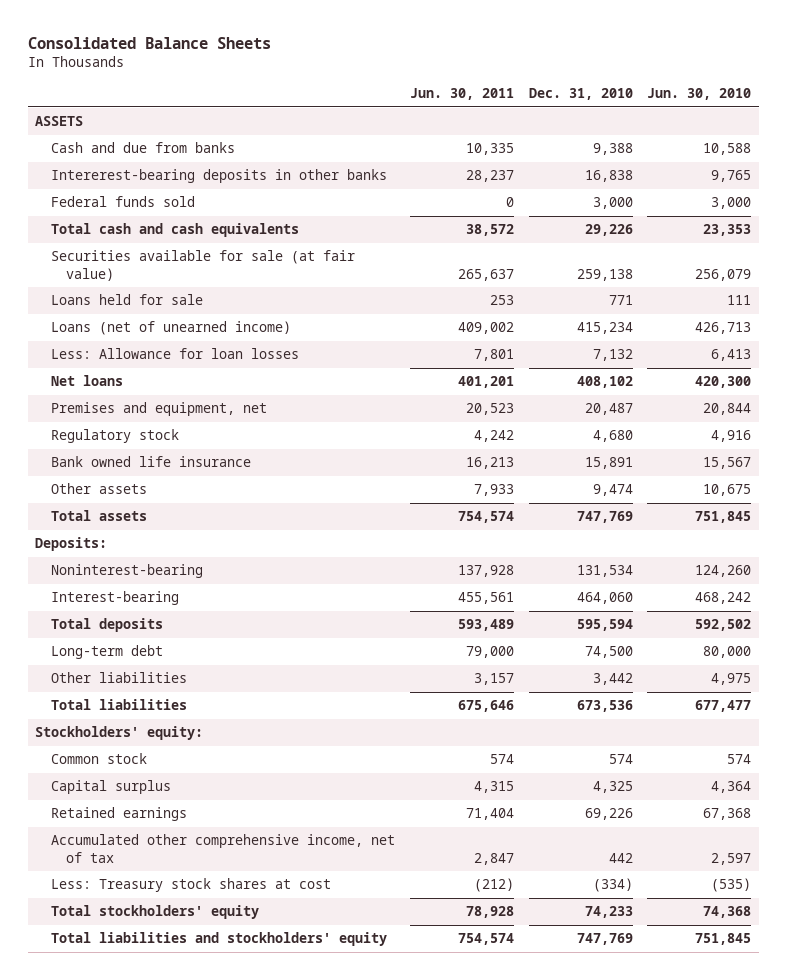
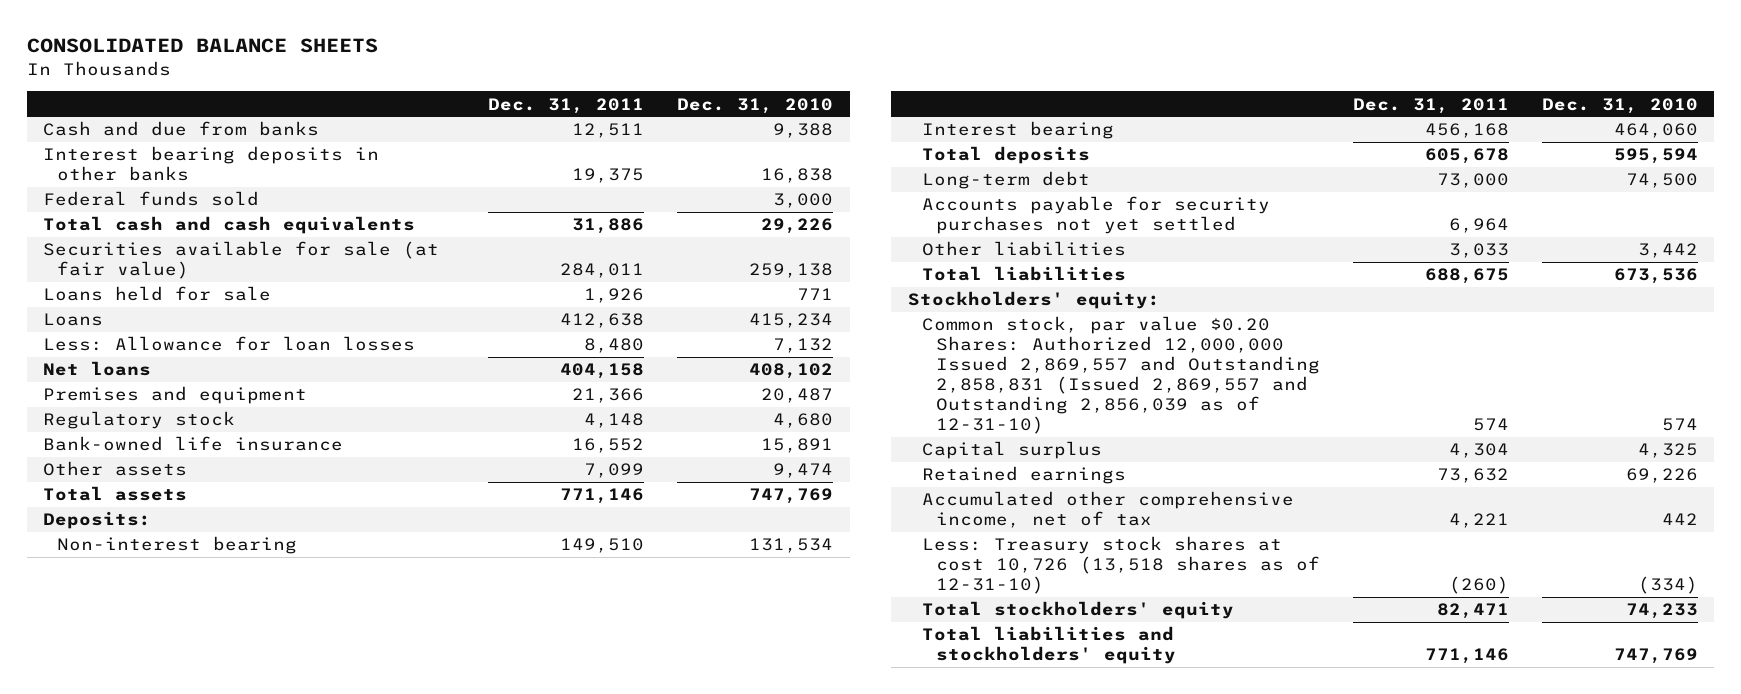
[27,36,271,49] Consolidated Balance Sheets -> [26,38,378,54] CONSOLIDATED BALANCE SHEETS
[409,88,514,101] Jun. 30, 2011 -> none
[647,88,752,101] Jun. 30, 2010 -> none
none -> [488,97,645,114] Dec. 31, 2011
[35,116,84,127] ASSETS -> none
[50,169,387,184] Intererest-bearing deposits in other banks -> [43,146,380,182] Interest bearing deposits in other banks
[50,321,291,336] Loans (net of unearned income) -> [43,313,104,327] Loans
[50,402,267,417] Premises and equipment, net -> [43,386,308,405] Premises and equipment
[50,456,251,468] Bank owned life insurance -> [43,436,344,452] Bank-owned life insurance
[50,564,203,579] Noninterest-bearing -> [57,536,298,555] Non-interest bearing
[50,591,179,606] Interest-bearing -> [921,121,1114,140] Interest bearing
none -> [921,196,1270,235] Accounts payable for security purchases not yet settled
[50,753,147,765] Common stock -> [921,316,1320,434] Common stock, par value $0.20 Shares: Authorized 12,000,000 Issued 2,869,557 and Outstanding 2,858,831 (Issued 2,869,557 and Outstanding 2,856,039 as of 12-31-10)
[50,878,331,893] Less: Treasury stock shares at cost -> [921,536,1320,595] Less: Treasury stock shares at cost 10,726 (13,518 shares as of 12-31-10)

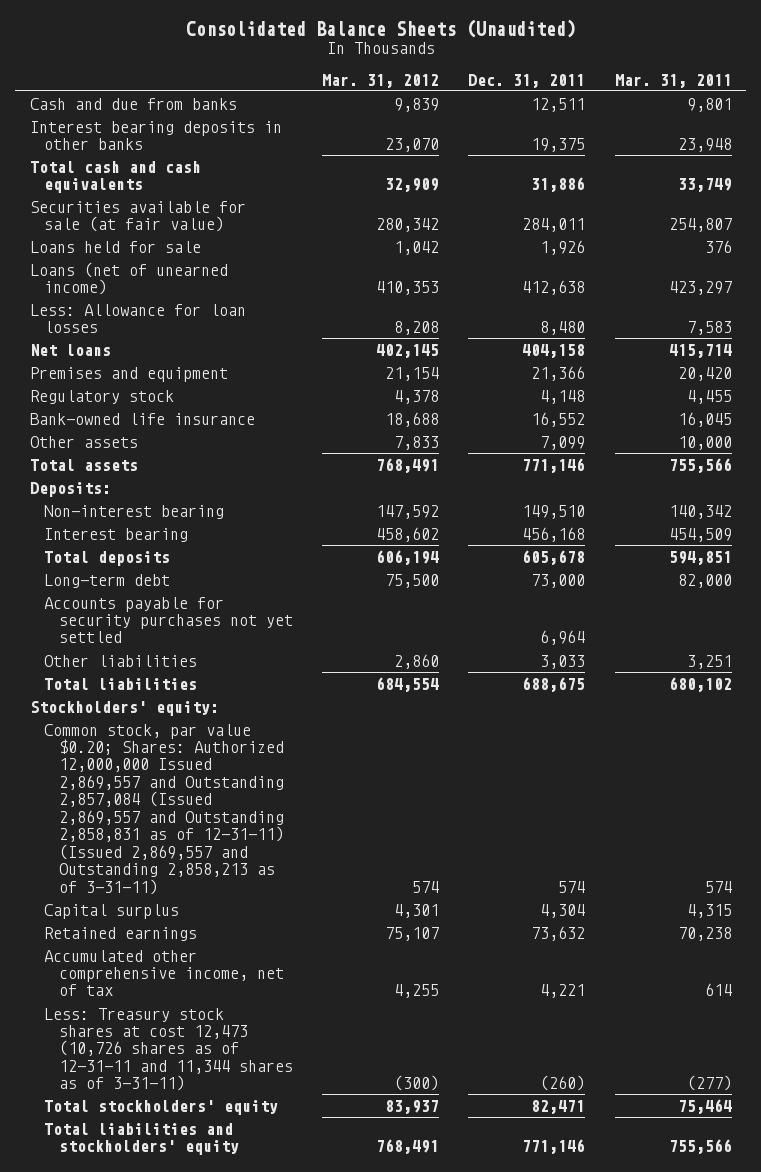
[26,38,378,54] CONSOLIDATED BALANCE SHEETS -> [185,19,576,39] Consolidated Balance Sheets (Unaudited)
[677,97,834,114] Dec. 31, 2010 -> none
none -> [321,73,439,88] Mar. 31, 2012
none -> [614,73,732,88] Mar. 31, 2011
[43,191,260,207] Federal funds sold -> none
[43,313,104,327] Loans -> [29,261,228,296] Loans (net of unearned income)
[921,316,1320,434] Common stock, par value $0.20 Shares: Authorized 12,000,000 Issued 2,869,557 and Outstanding 2,858,831 (Issued 2,869,557 and Outstanding 2,856,039 as of 12-31-10) -> [44,723,284,895] Common stock, par value $0.20; Shares: Authorized 12,000,000 Issued 2,869,557 and Outstanding 2,857,084 (Issued 2,869,557 and Outstanding 2,858,831 as of 12-31-11) (Issued 2,869,557 and Outstanding 2,858,213 as of 3-31-11)
[921,536,1320,595] Less: Treasury stock shares at cost 10,726 (13,518 shares as of 12-31-10) -> [44,1007,293,1092] Less: Treasury stock shares at cost 12,473 (10,726 shares as of 12-31-11 and 11,344 shares as of 3-31-11)

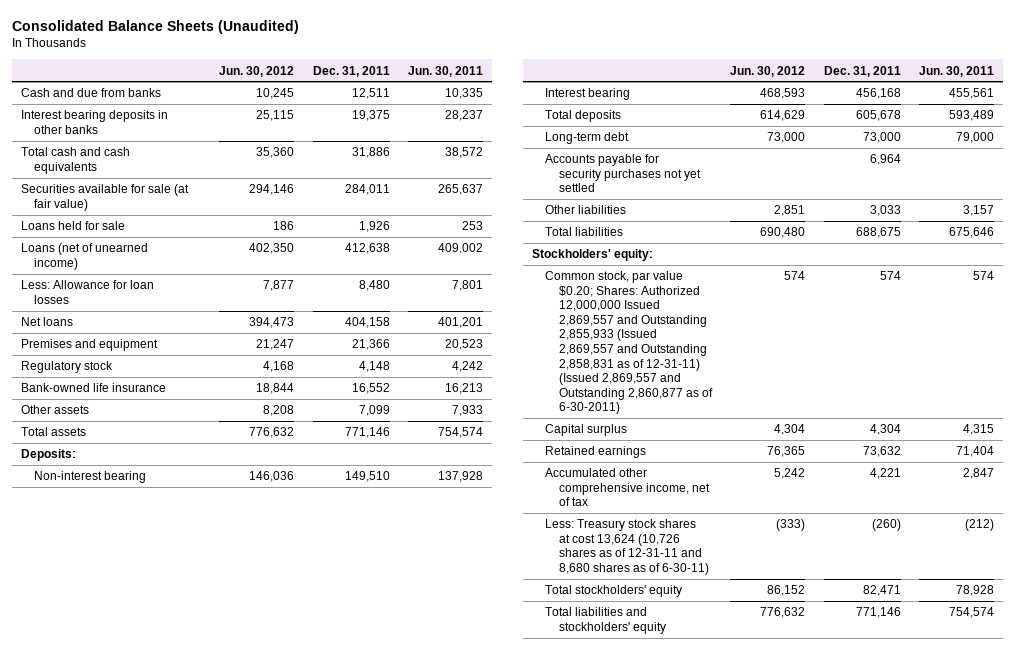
[321,73,439,88] Mar. 31, 2012 -> none
[614,73,732,88] Mar. 31, 2011 -> none
none -> [219,65,295,77] Jun. 30, 2012
none -> [407,65,483,77] Jun. 30, 2011
[44,723,284,895] Common stock, par value $0.20; Shares: Authorized 12,000,000 Issued 2,869,557 and Outstanding 2,857,084 (Issued 2,869,557 and Outstanding 2,858,831 as of 12-31-11) (Issued 2,869,557 and Outstanding 2,858,213 as of 3-31-11) -> [545,271,713,415] Common stock, par value $0.20; Shares: Authorized 12,000,000 Issued 2,869,557 and Outstanding 2,855,933 (Issued 2,869,557 and Outstanding 2,858,831 as of 12-31-11) (Issued 2,869,557 and Outstanding 2,860,877 as of 6-30-2011)
[44,1007,293,1092] Less: Treasury stock shares at cost 12,473 (10,726 shares as of 12-31-11 and 11,344 shares as of 3-31-11) -> [545,519,709,575] Less: Treasury stock shares at cost 13,624 (10,726 shares as of 12-31-11 and 8,680 shares as of 6-30-11)

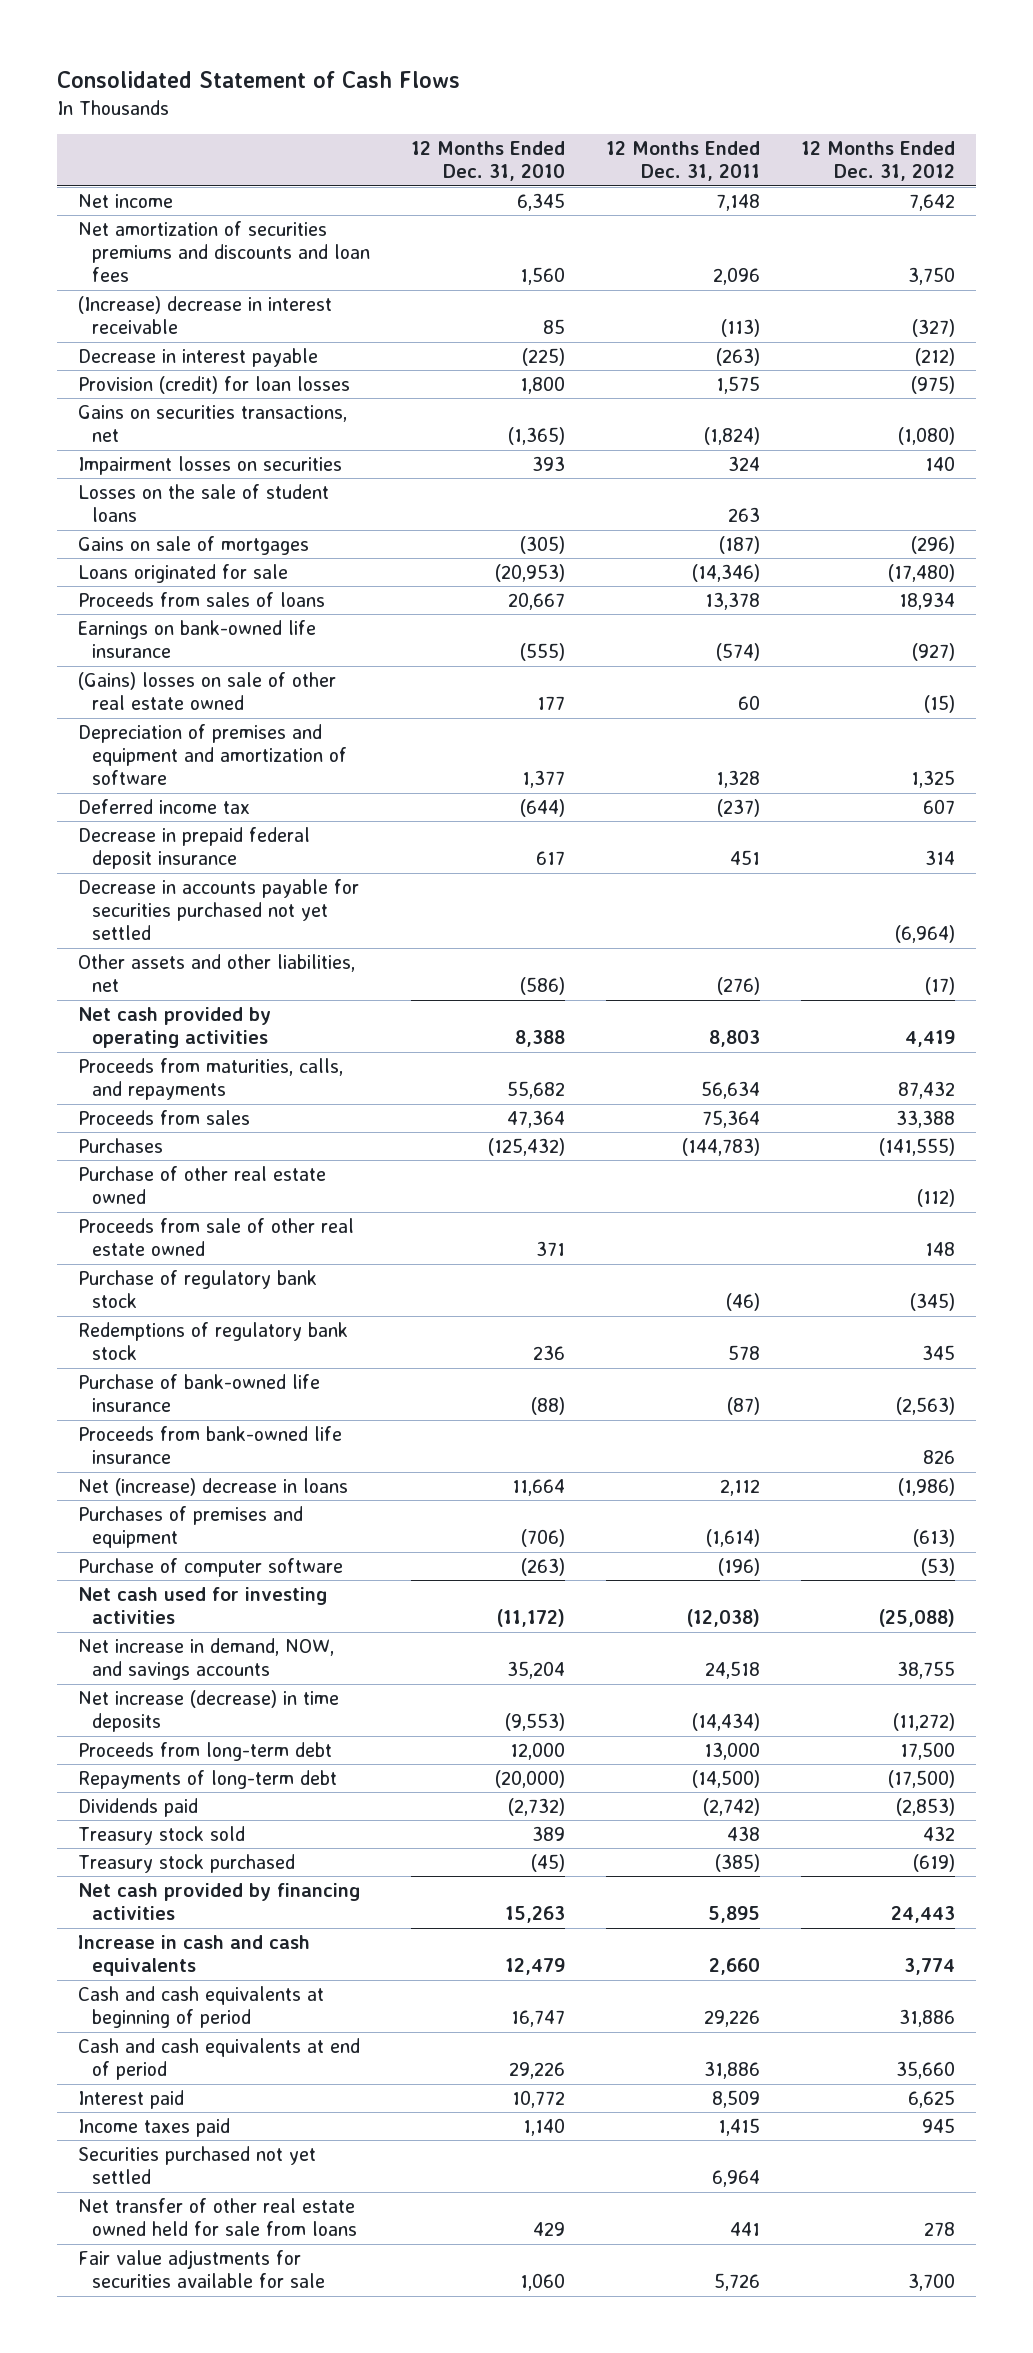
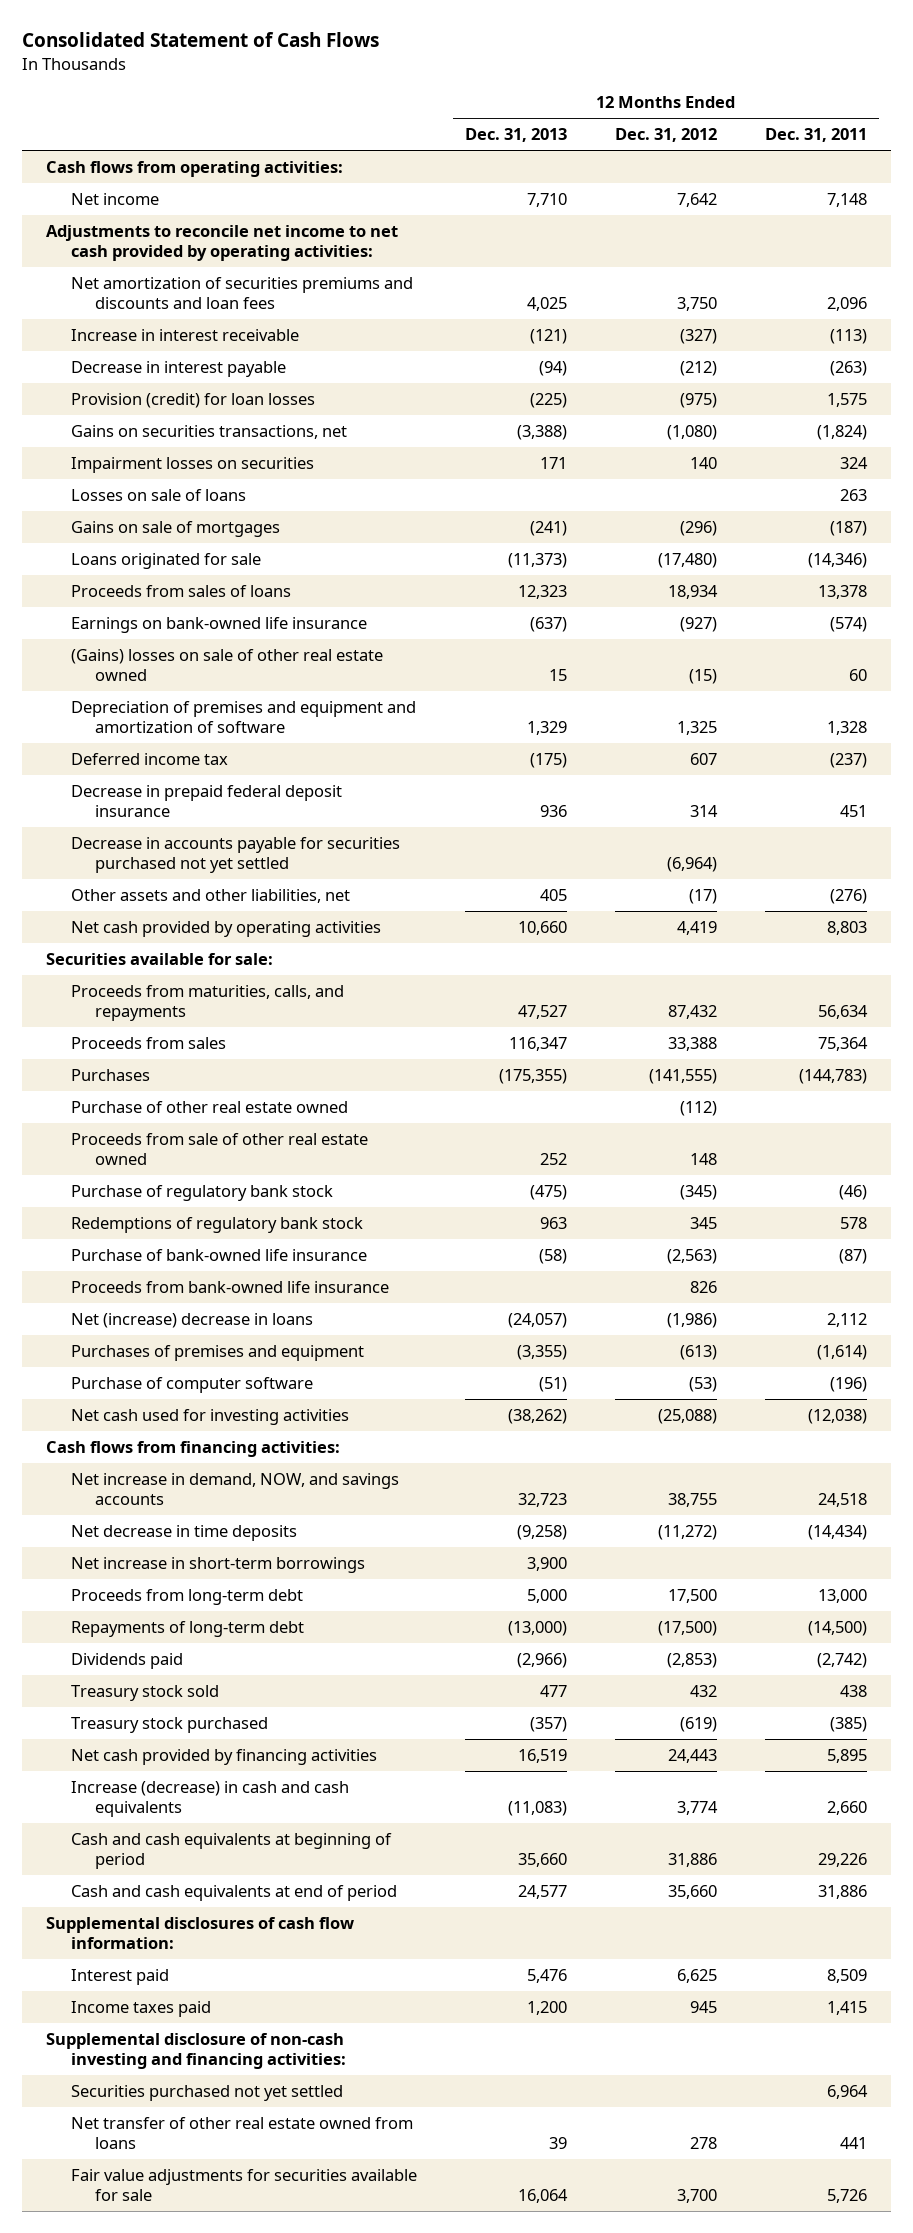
[410,141,565,182] 12 Months Ended Dec. 31, 2010 -> none
none -> [464,128,567,143] Dec. 31, 2013
none -> [45,160,343,177] Cash flows from operating activities:
none -> [45,224,398,262] Adjustments to reconcile net income to net cash provided by operating activities:
[77,295,332,335] (Increase) decrease in interest receivable -> [70,328,299,341] Increase in interest receivable
[77,483,329,523] Losses on the sale of student loans -> [70,488,246,501] Losses on sale of loans
none -> [45,952,273,965] Securities available for sale:
none -> [45,1440,340,1457] Cash flows from financing activities:
[77,1689,339,1733] Net increase (decrease) in time deposits -> [70,1524,297,1541] Net decrease in time deposits
none -> [70,1556,365,1573] Net increase in short-term borrowings
[77,1934,310,1977] Increase in cash and cash equivalents -> [70,1780,349,1818] Increase (decrease) in cash and cash equivalents
none -> [45,1916,354,1950] Supplemental disclosures of cash flow information:
none -> [45,2032,346,2070] Supplemental disclosure of non-cash investing and financing activities:
[77,2197,357,2237] Net transfer of other real estate owned held for sale from loans -> [70,2116,413,2150] Net transfer of other real estate owned from loans

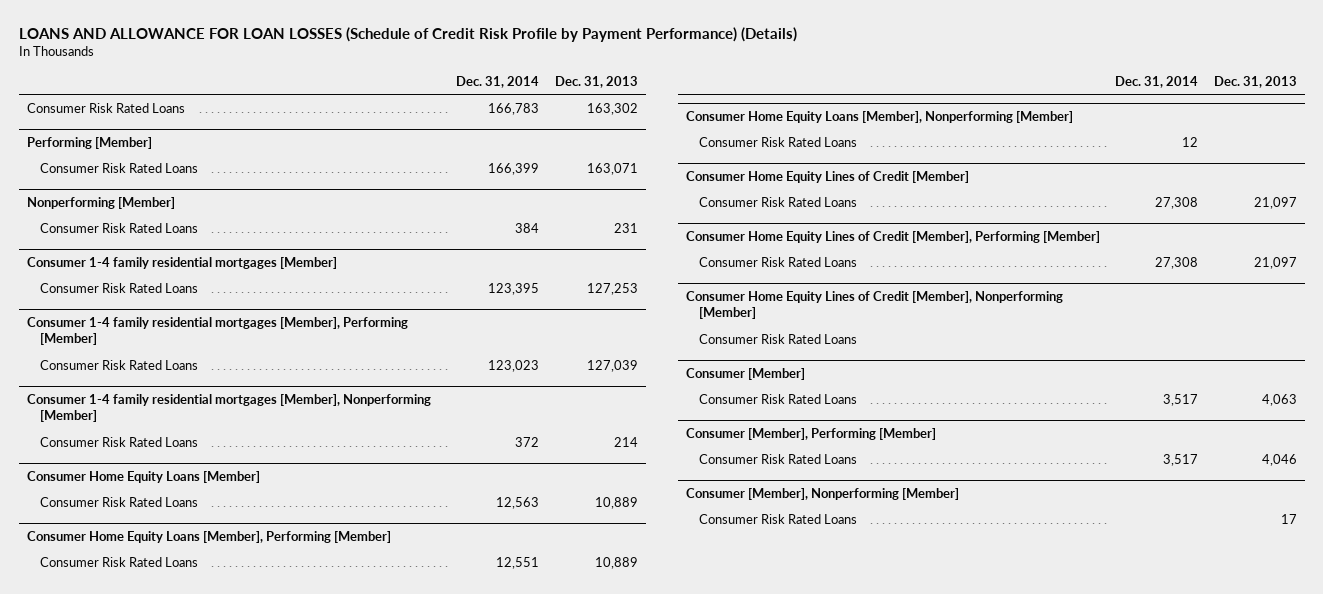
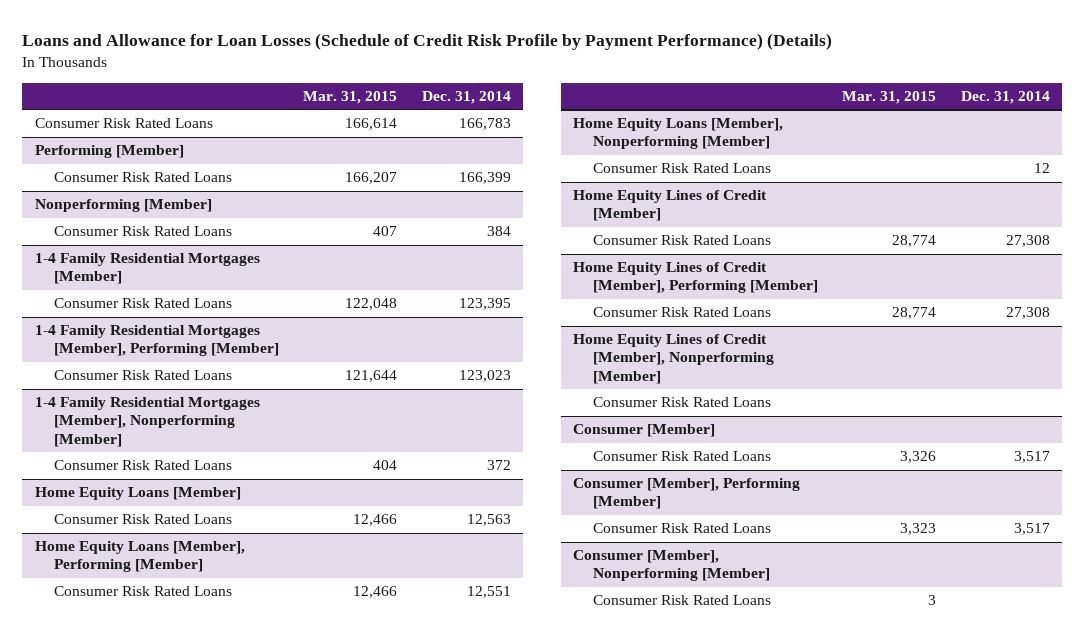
[18,26,797,42] LOANS AND ALLOWANCE FOR LOAN LOSSES (Schedule of Credit Risk Profile by Payment Performance) (Details) -> [22,33,833,51] Loans and Allowance for Loan Losses (Schedule of Credit Risk Profile by Payment Performance) (Details)
[554,76,638,89] Dec. 31, 2013 -> none
none -> [303,90,398,104] Mar. 31, 2015
[26,256,337,269] Consumer 1-4 family residential mortgages [Member] -> [34,253,260,285] 1-4 Family Residential Mortgages [Member]
[26,316,408,346] Consumer 1-4 family residential mortgages [Member], Performing [Member] -> [34,325,280,357] 1-4 Family Residential Mortgages [Member], Performing [Member]
[26,393,431,423] Consumer 1-4 family residential mortgages [Member], Nonperforming [Member] -> [34,397,260,447] 1-4 Family Residential Mortgages [Member], Nonperforming [Member]
[26,470,260,483] Consumer Home Equity Loans [Member] -> [34,487,241,501] Home Equity Loans [Member]
[26,530,391,543] Consumer Home Equity Loans [Member], Performing [Member] -> [34,541,245,573] Home Equity Loans [Member], Performing [Member]
[685,110,1073,123] Consumer Home Equity Loans [Member], Nonperforming [Member] -> [573,118,784,150] Home Equity Loans [Member], Nonperforming [Member]
[685,170,969,183] Consumer Home Equity Lines of Credit [Member] -> [573,190,768,222] Home Equity Lines of Credit [Member]
[685,230,1100,243] Consumer Home Equity Lines of Credit [Member], Performing [Member] -> [573,262,819,294] Home Equity Lines of Credit [Member], Performing [Member]
[685,290,1063,320] Consumer Home Equity Lines of Credit [Member], Nonperforming [Member] -> [573,334,775,384] Home Equity Lines of Credit [Member], Nonperforming [Member]

